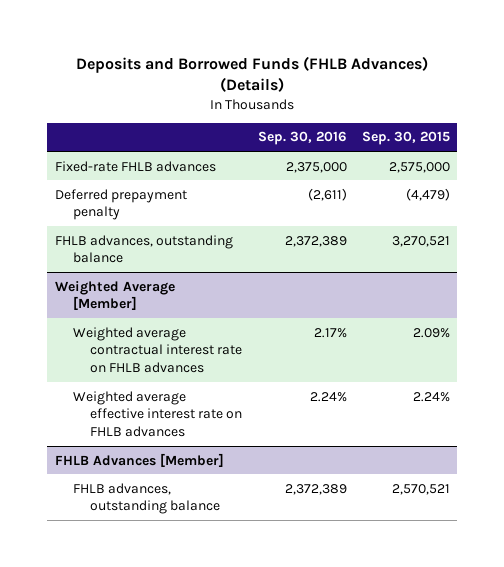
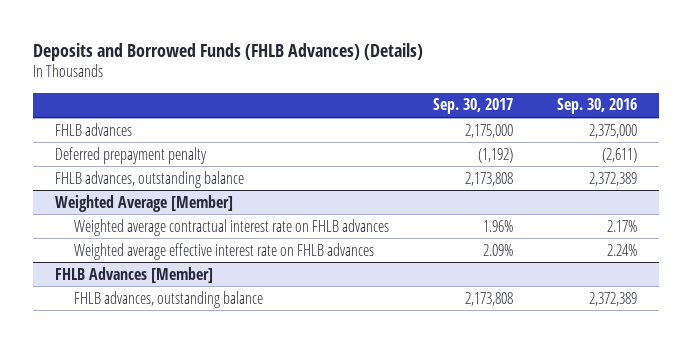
[361,131,450,146] Sep. 30, 2015 -> none
none -> [433,98,514,115] Sep. 30, 2017
[54,160,216,172] Fixed-rate FHLB advances -> [54,122,132,136] FHLB advances

